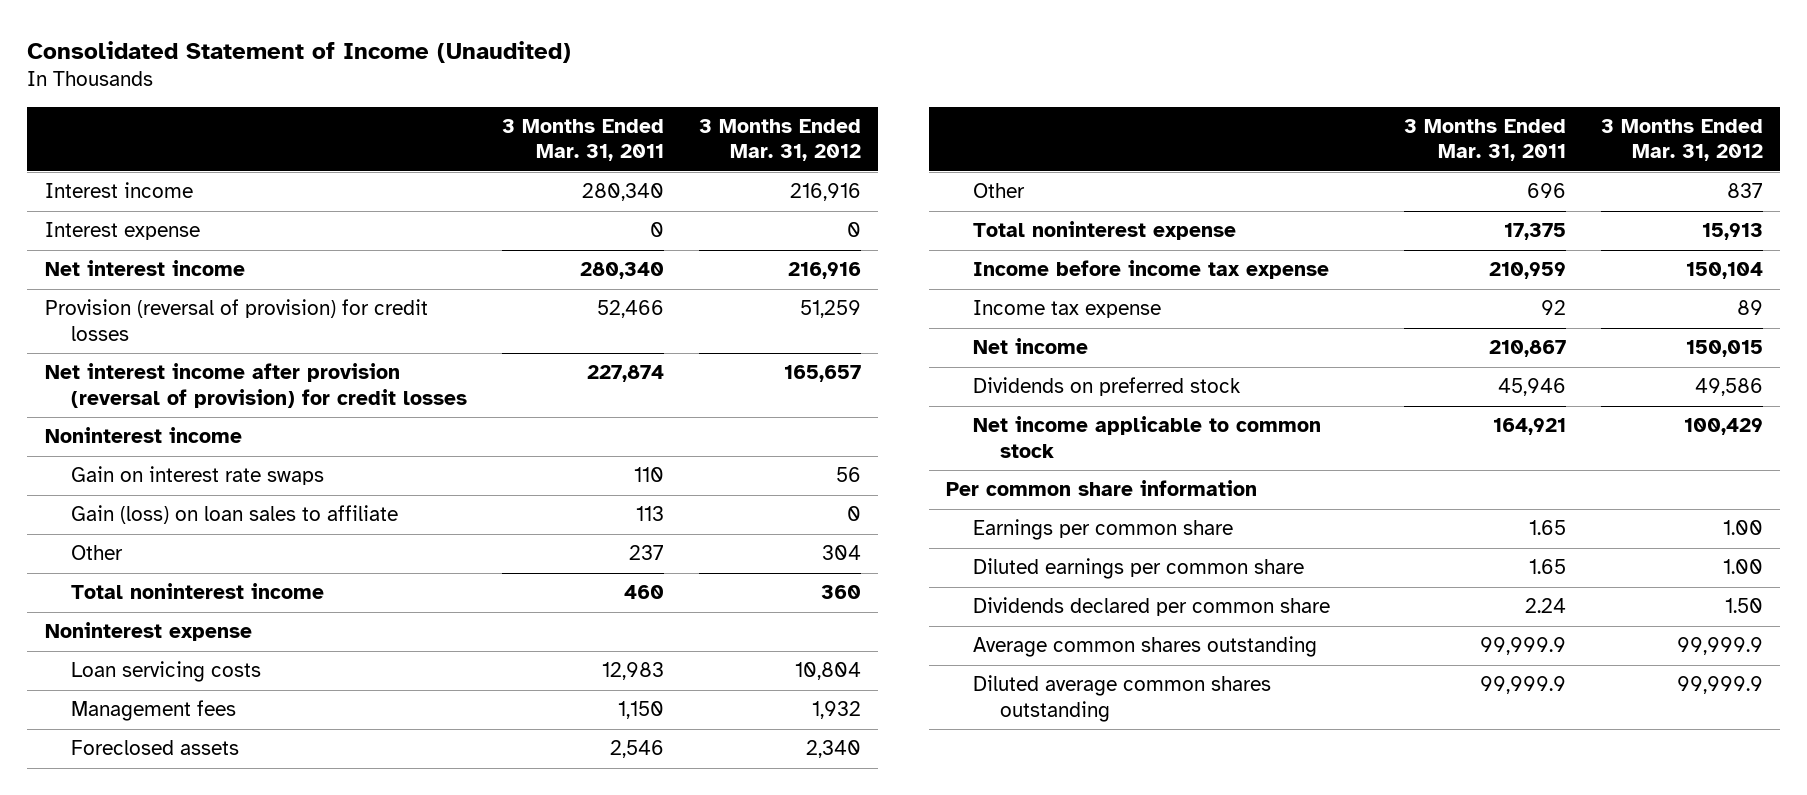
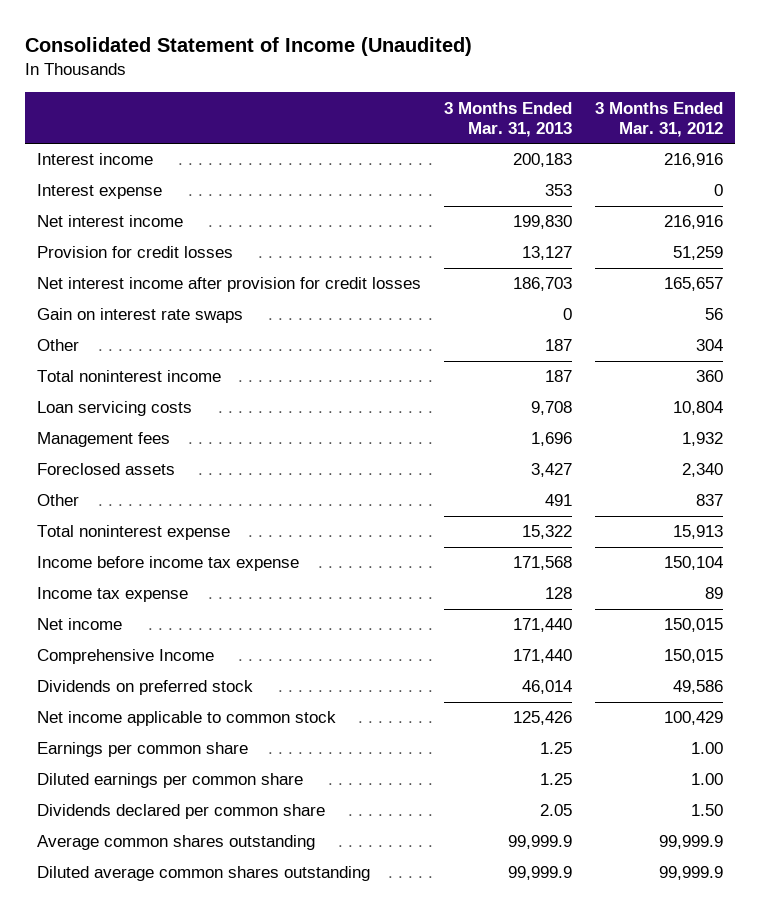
[502,119,665,162] 3 Months Ended Mar. 31, 2011 -> none
none -> [444,101,573,137] 3 Months Ended Mar. 31, 2013
[44,427,242,444] Noninterest income -> none
[44,299,428,341] Provision (reversal of provision) for credit losses -> [36,246,233,259] Provision for credit losses
[44,363,468,408] Net interest income after provision (reversal of provision) for credit losses -> [36,277,421,293] Net interest income after provision for credit losses
[71,505,399,525] Gain (loss) on loan sales to affiliate -> none
[44,622,252,642] Noninterest expense -> none
none -> [36,649,214,665] Comprehensive Income
[946,480,1258,497] Per common share information -> none

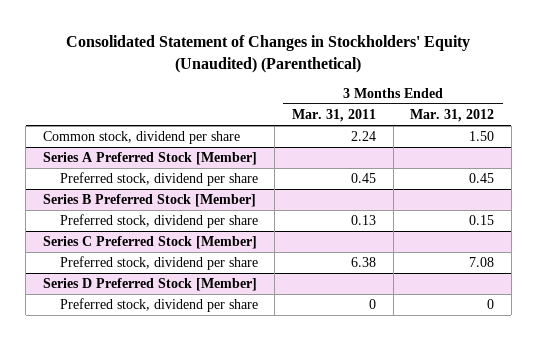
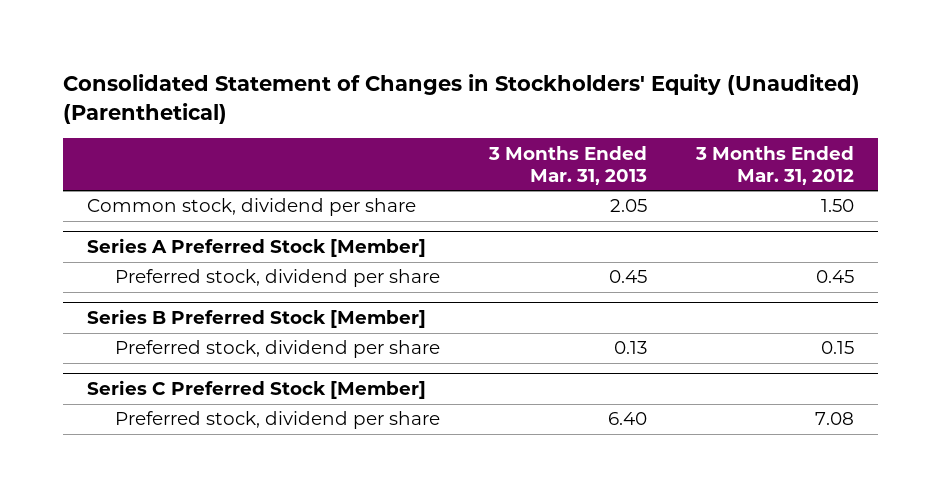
[292,109,377,123] Mar. 31, 2011 -> none
none -> [487,145,647,185] 3 Months Ended Mar. 31, 2013
[42,278,257,292] Series D Preferred Stock [Member] -> none
[59,298,258,313] Preferred stock, dividend per share -> none

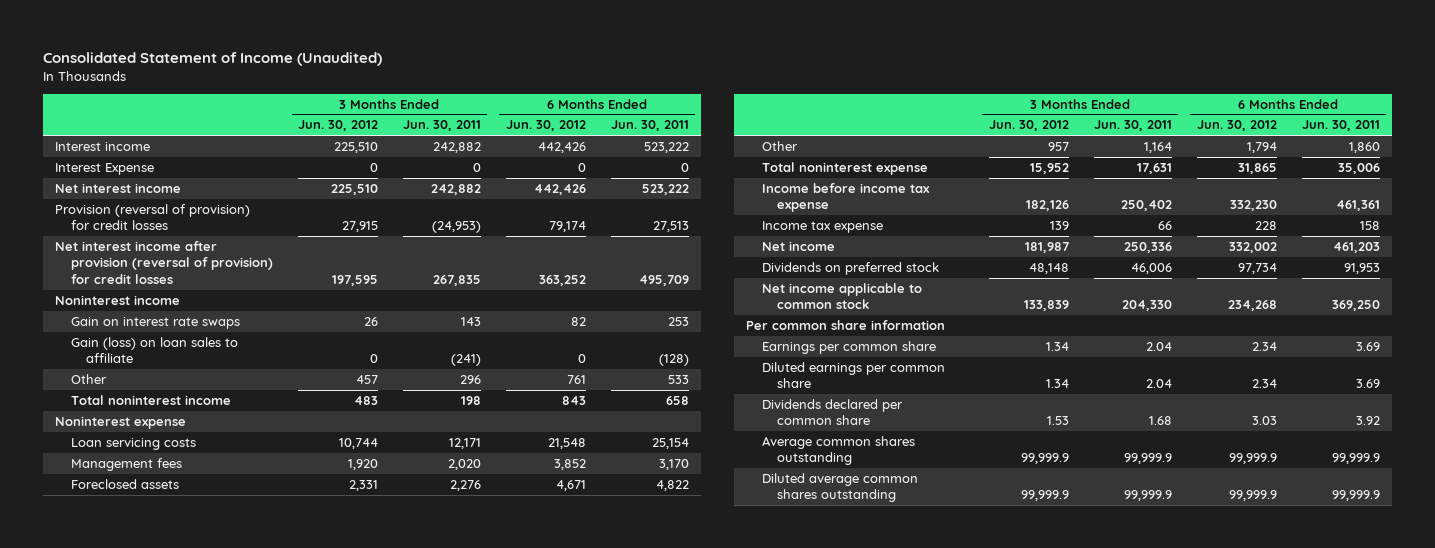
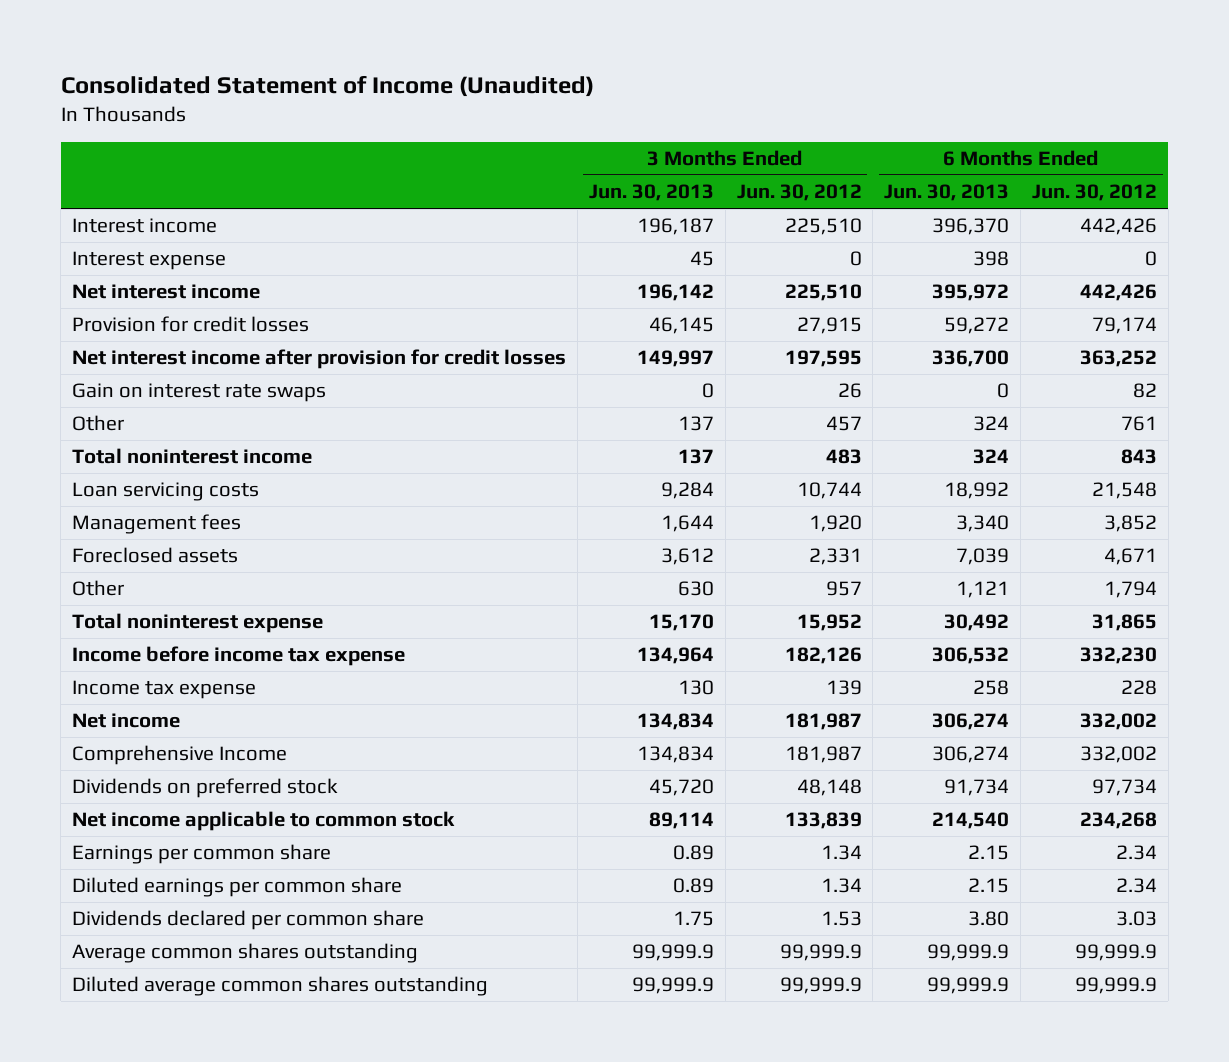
[402,120,481,132] Jun. 30, 2011 -> none
[610,120,689,132] Jun. 30, 2011 -> none
none -> [588,184,714,202] Jun. 30, 2013
none -> [884,184,1010,202] Jun. 30, 2013
[55,162,155,175] Interest Expense -> [72,251,227,271] Interest expense
[55,294,181,305] Noninterest income -> none
[55,203,251,231] Provision (reversal of provision) for credit losses -> [72,316,310,333] Provision for credit losses
[55,240,273,284] Net interest income after provision (reversal of provision) for credit losses -> [72,349,567,370] Net interest income after provision for credit losses
[70,336,238,364] Gain (loss) on loan sales to affiliate -> none
[55,415,187,429] Noninterest expense -> none
none -> [72,745,288,766] Comprehensive Income
[746,319,946,330] Per common share information -> none

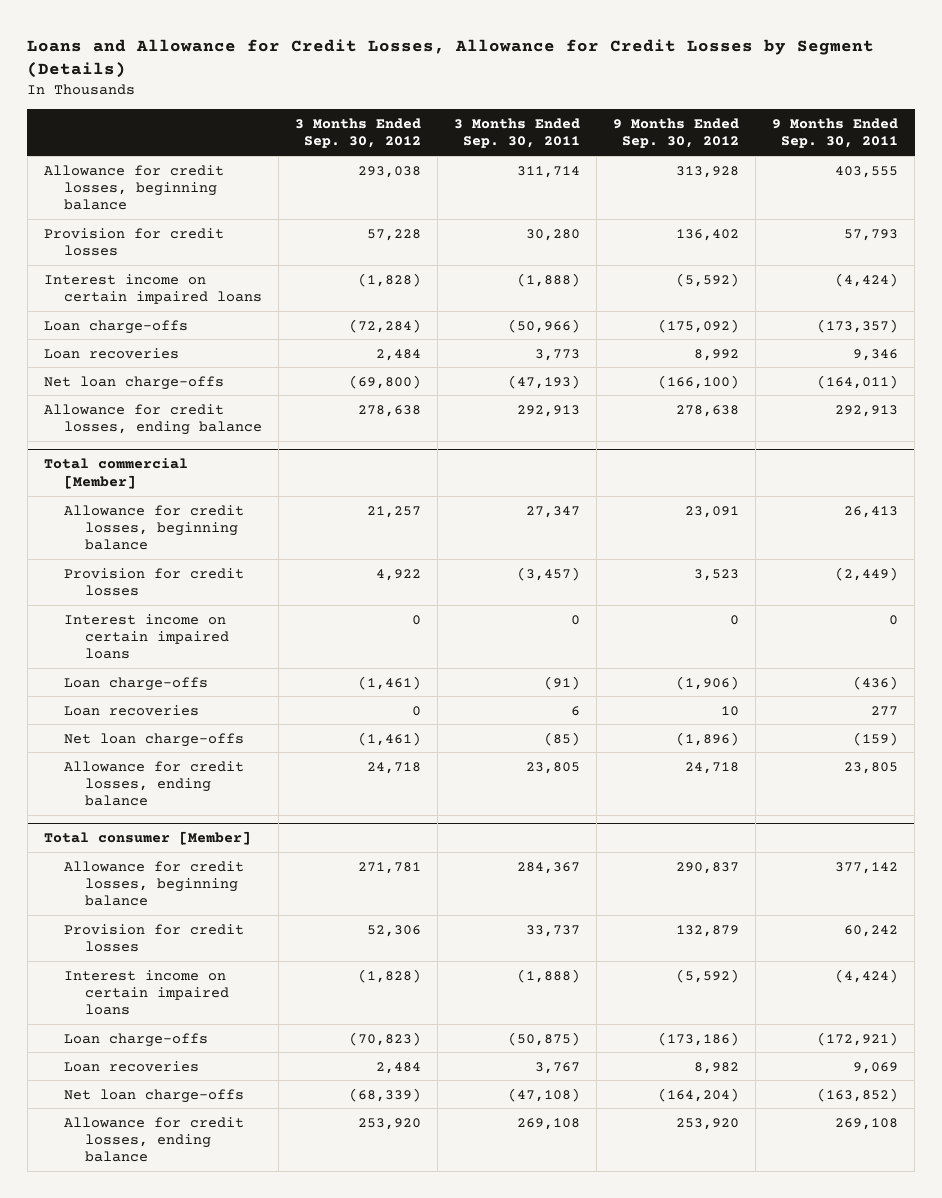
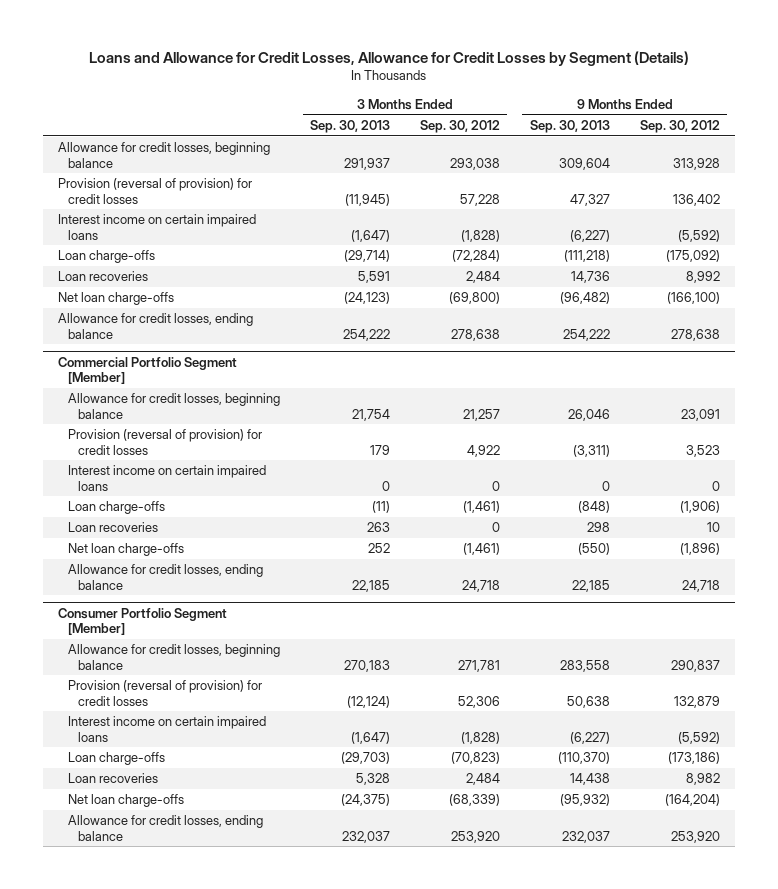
[454,117,581,149] 3 Months Ended Sep. 30, 2011 -> none
[772,117,899,149] 9 Months Ended Sep. 30, 2011 -> none
none -> [310,119,391,133] Sep. 30, 2013
none -> [529,119,610,133] Sep. 30, 2013
[43,227,224,257] Provision for credit losses -> [57,178,252,204] Provision (reversal of provision) for credit losses
[43,458,188,489] Total commercial [Member] -> none
none -> [57,356,237,385] Commercial Portfolio Segment [Member]
[64,567,245,597] Provision for credit losses -> [68,429,263,455] Provision (reversal of provision) for credit losses
[43,831,251,846] Total consumer [Member] -> none
none -> [57,607,227,636] Consumer Portfolio Segment [Member]
[64,923,245,953] Provision for credit losses -> [68,680,263,706] Provision (reversal of provision) for credit losses

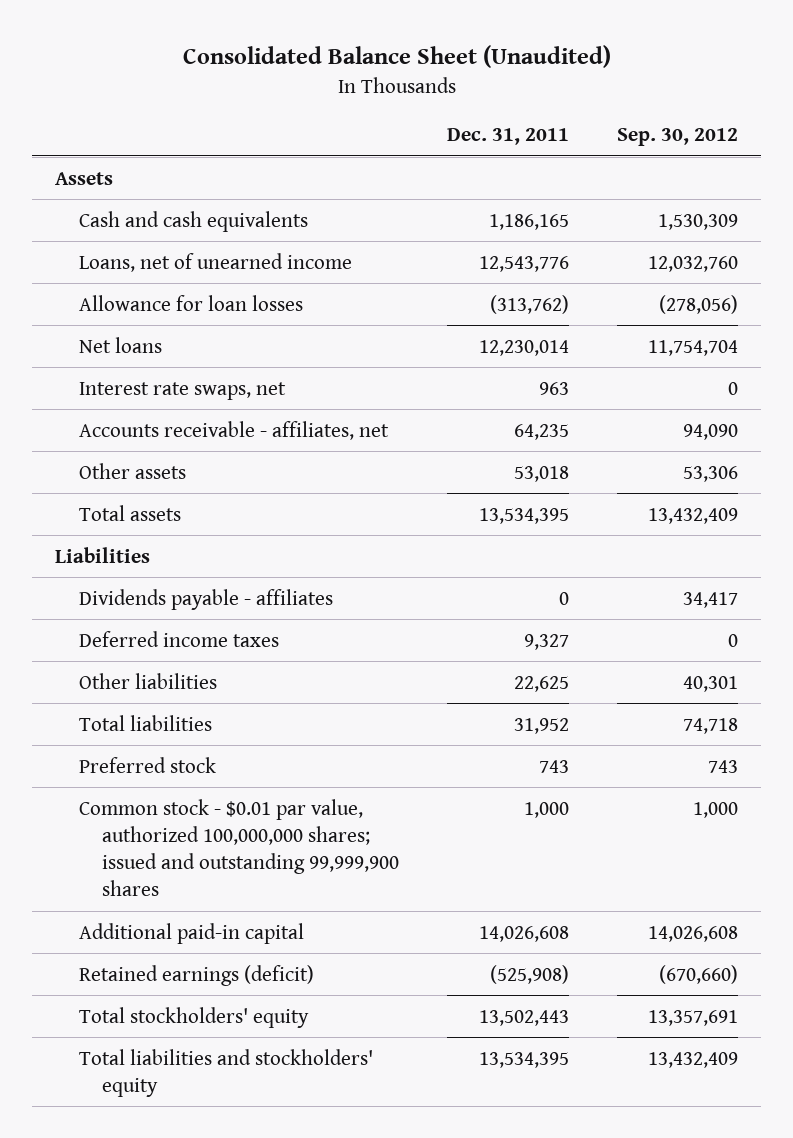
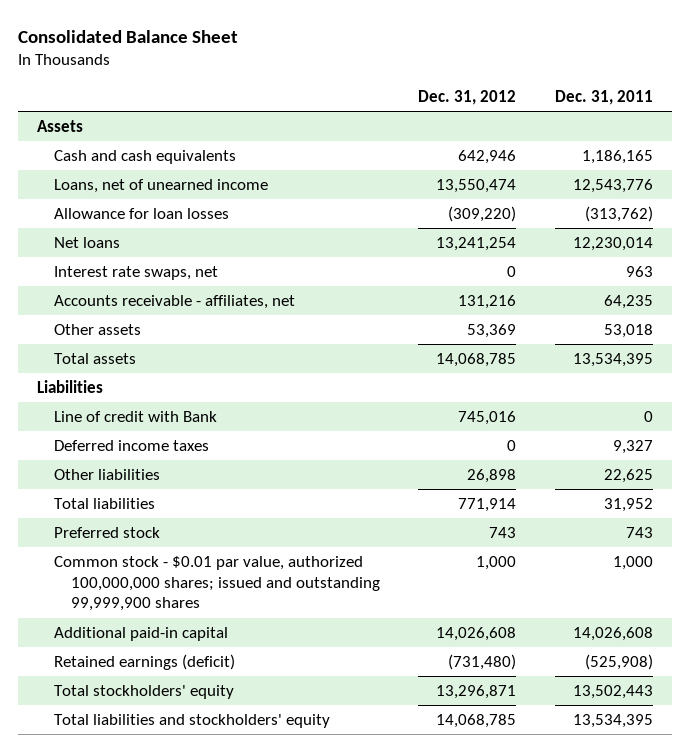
[182,45,611,69] Consolidated Balance Sheet (Unaudited) -> [17,30,238,44] Consolidated Balance Sheet
[616,128,738,147] Sep. 30, 2012 -> none
none -> [418,89,517,105] Dec. 31, 2012
[78,588,333,610] Dividends payable - affiliates -> none
none -> [53,411,217,423] Line of credit with Bank

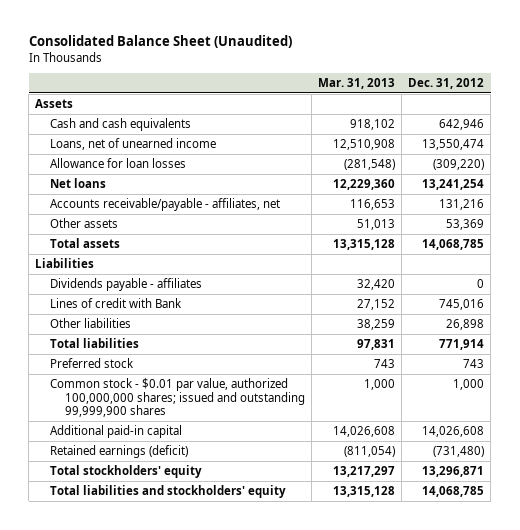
[17,30,238,44] Consolidated Balance Sheet -> [28,35,292,49] Consolidated Balance Sheet (Unaudited)
[554,89,653,105] Dec. 31, 2011 -> none
none -> [318,78,396,90] Mar. 31, 2013
[53,266,218,281] Interest rate swaps, net -> none
[53,295,295,310] Accounts receivable - affiliates, net -> [50,197,281,211] Accounts receivable/payable - affiliates, net
[53,440,209,452] Deferred income taxes -> none
none -> [50,277,203,291] Dividends payable - affiliates
[53,411,217,423] Line of credit with Bank -> [50,297,183,308] Lines of credit with Bank

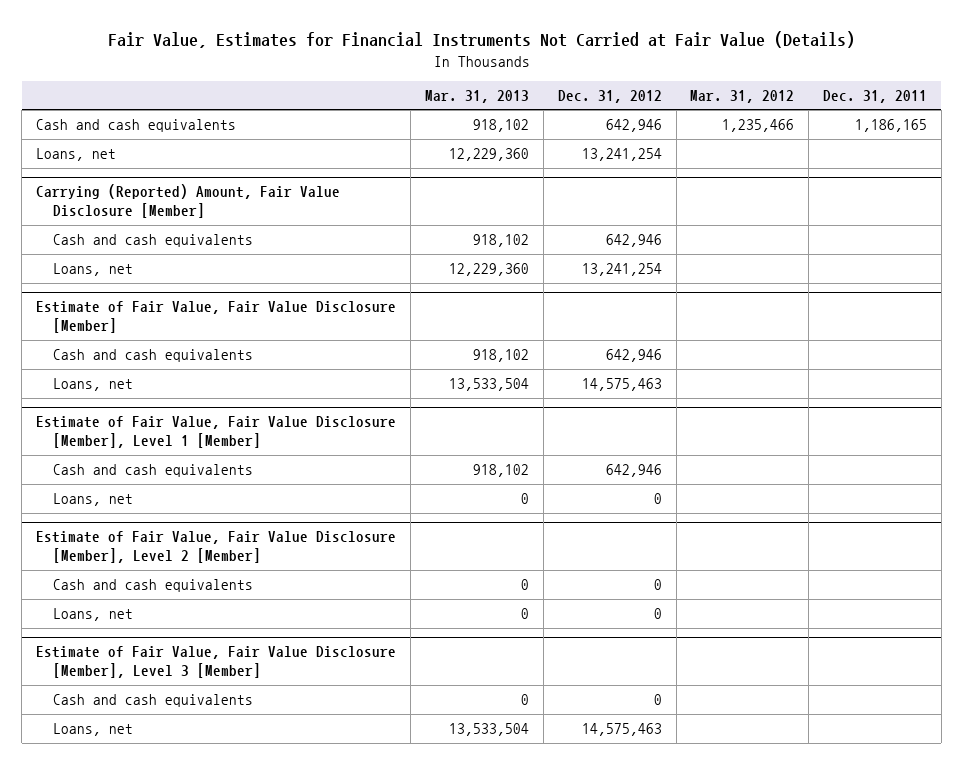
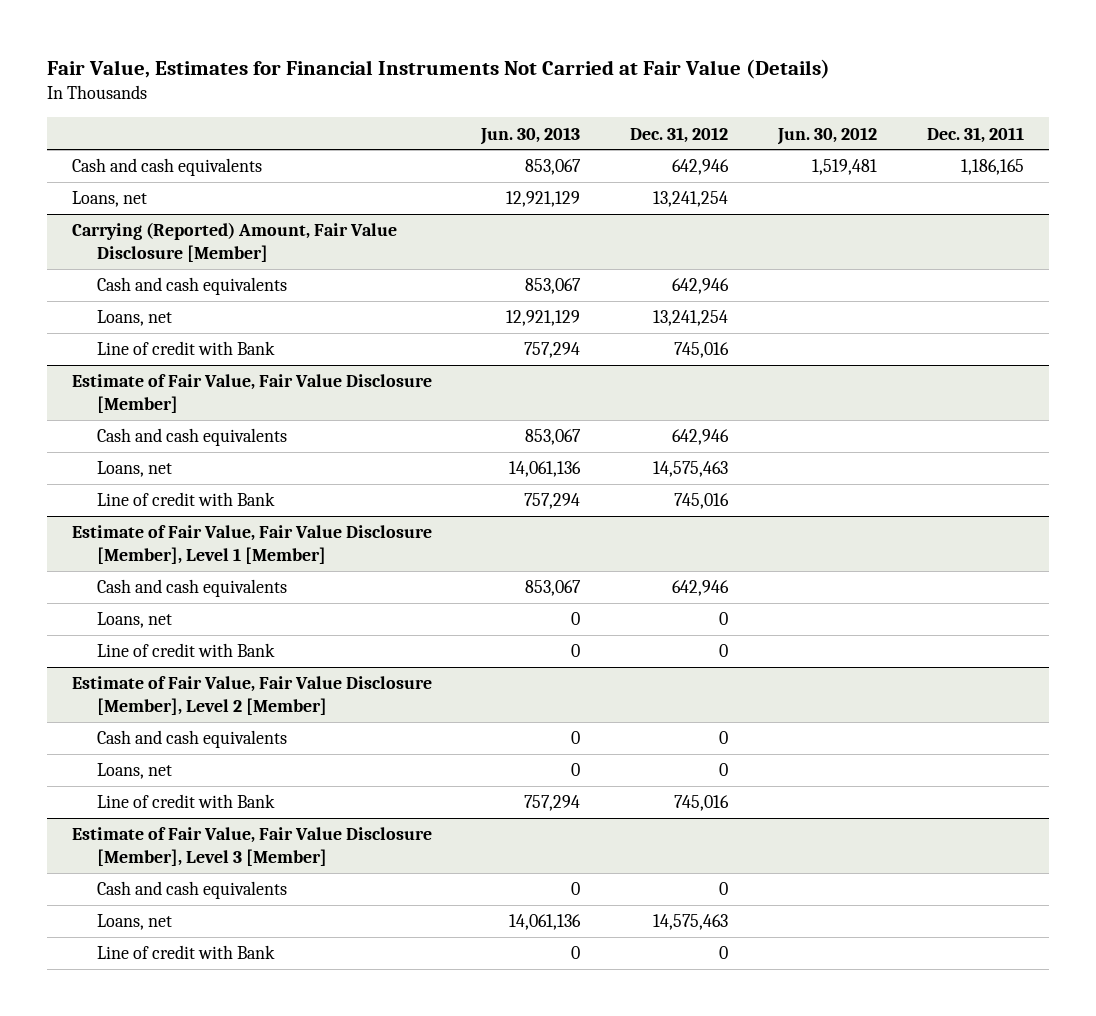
[424,89,529,103] Mar. 31, 2013 -> none
[690,89,795,103] Mar. 31, 2012 -> none
none -> [480,126,581,145] Jun. 30, 2013
none -> [777,126,878,145] Jun. 30, 2012
none -> [96,341,275,356] Line of credit with Bank
none -> [96,492,275,507] Line of credit with Bank
none -> [96,643,275,658] Line of credit with Bank
none -> [96,794,275,809] Line of credit with Bank
none -> [96,945,275,960] Line of credit with Bank

